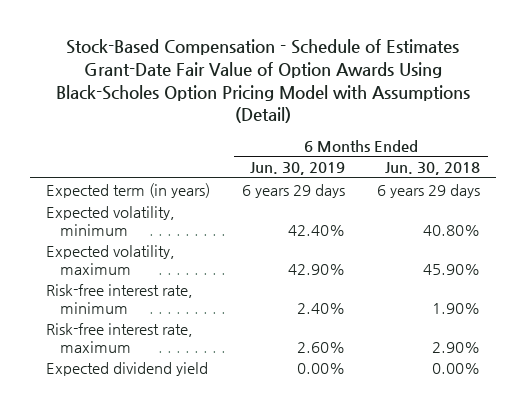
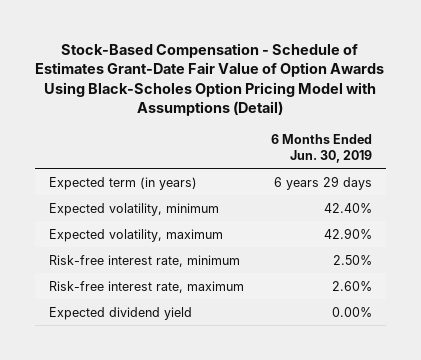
[384,162,480,176] Jun. 30, 2018 -> none
[296,302,345,314] 2.40% -> [333,254,373,265] 2.50%

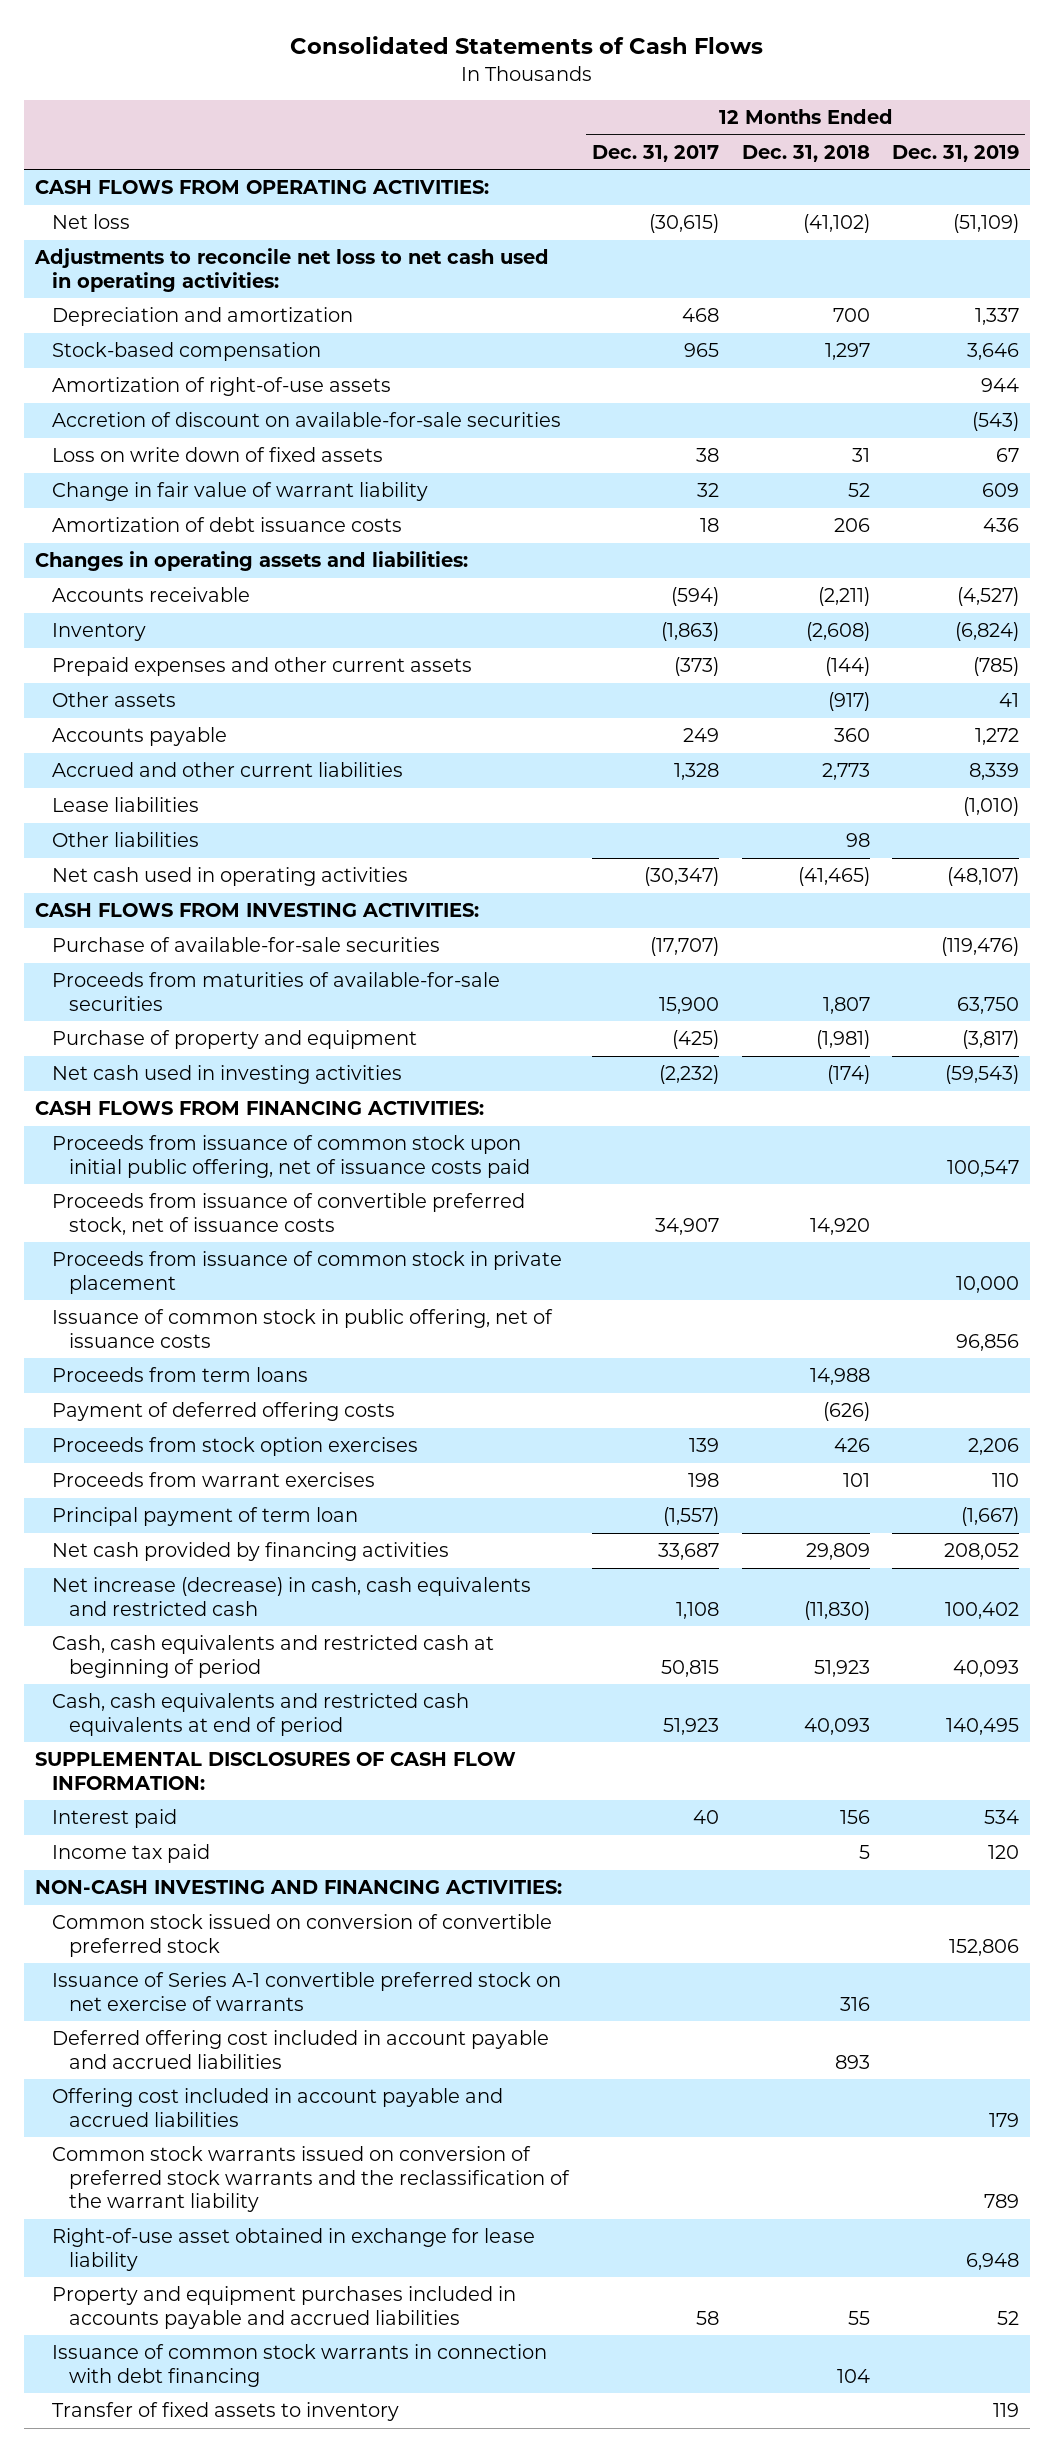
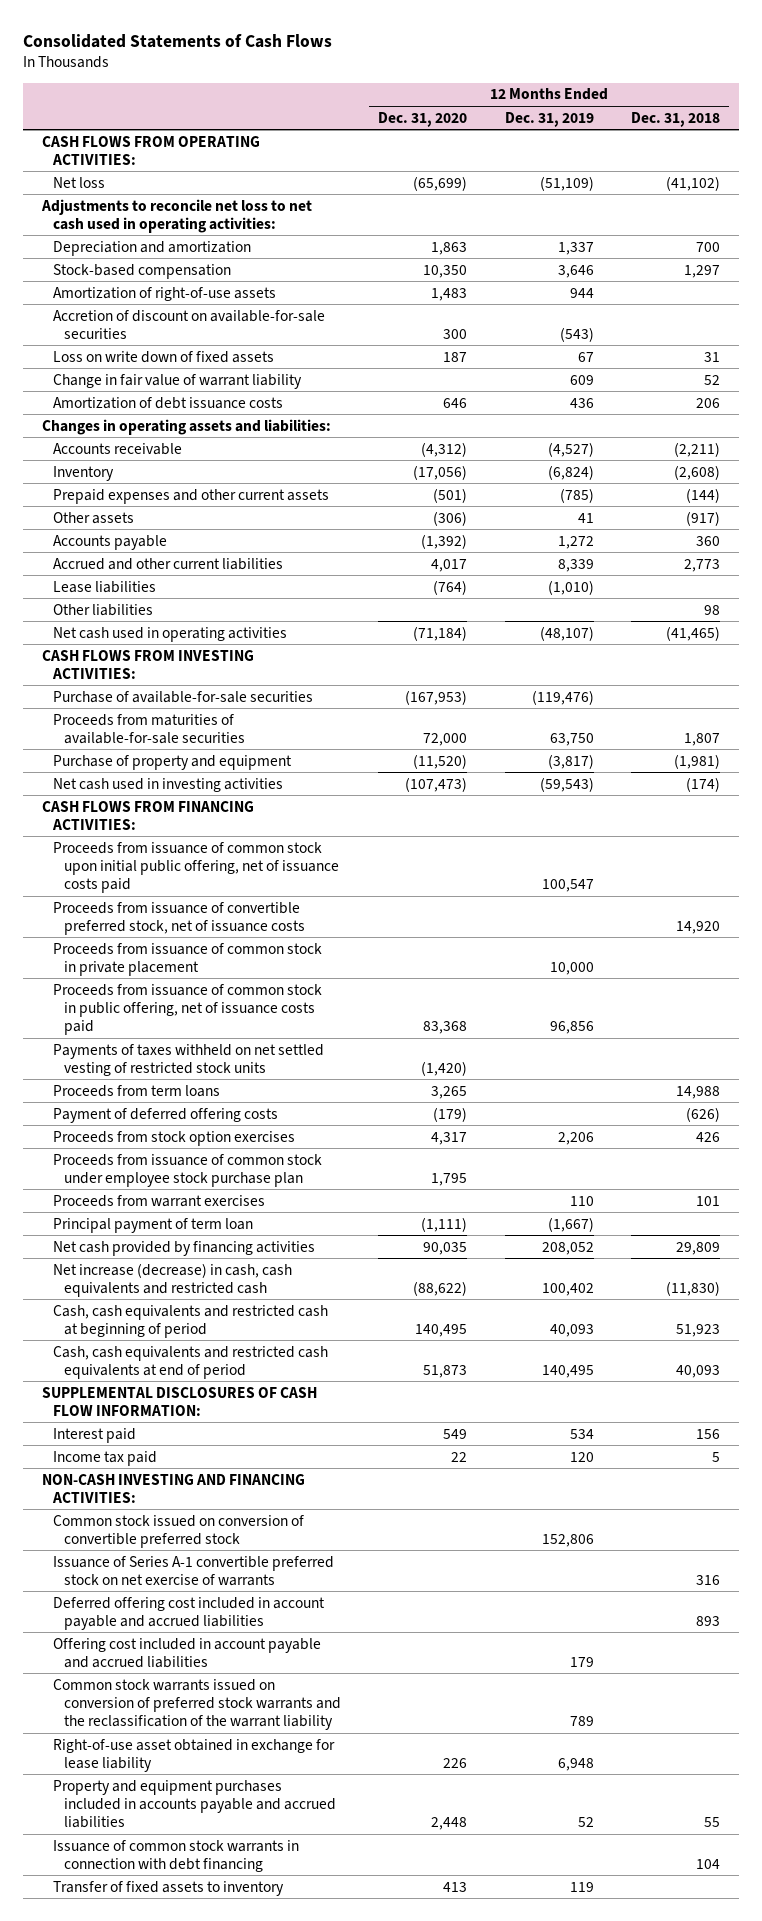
[591,144,719,162] Dec. 31, 2017 -> none
none -> [378,111,468,127] Dec. 31, 2020
[52,1309,554,1348] Issuance of common stock in public offering, net of issuance costs -> [52,983,322,1036] Proceeds from issuance of common stock in public offering, net of issuance costs paid
none -> [52,1043,324,1076] Payments of taxes withheld on net settled vesting of restricted stock units
none -> [52,1153,322,1187] Proceeds from issuance of common stock under employee stock purchase plan

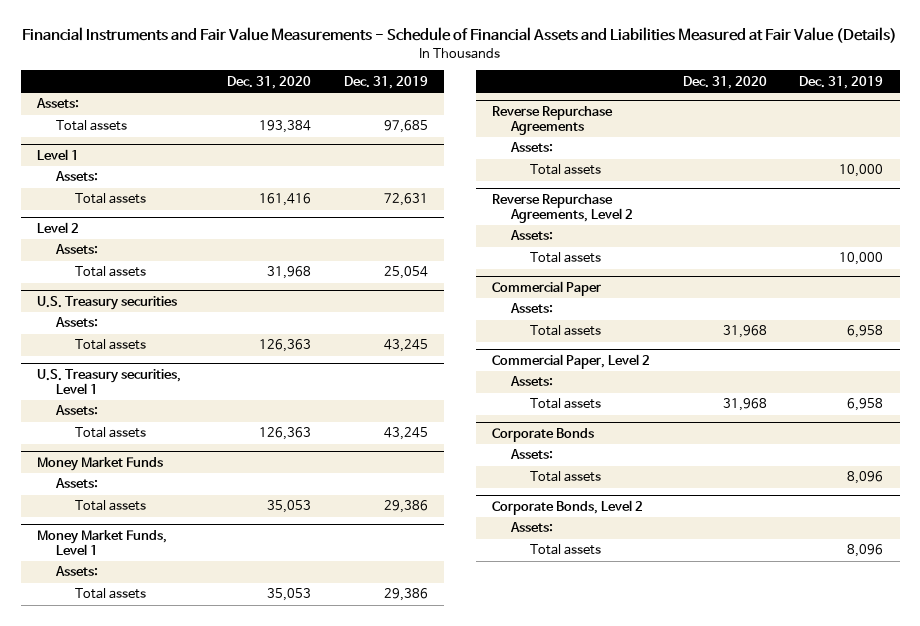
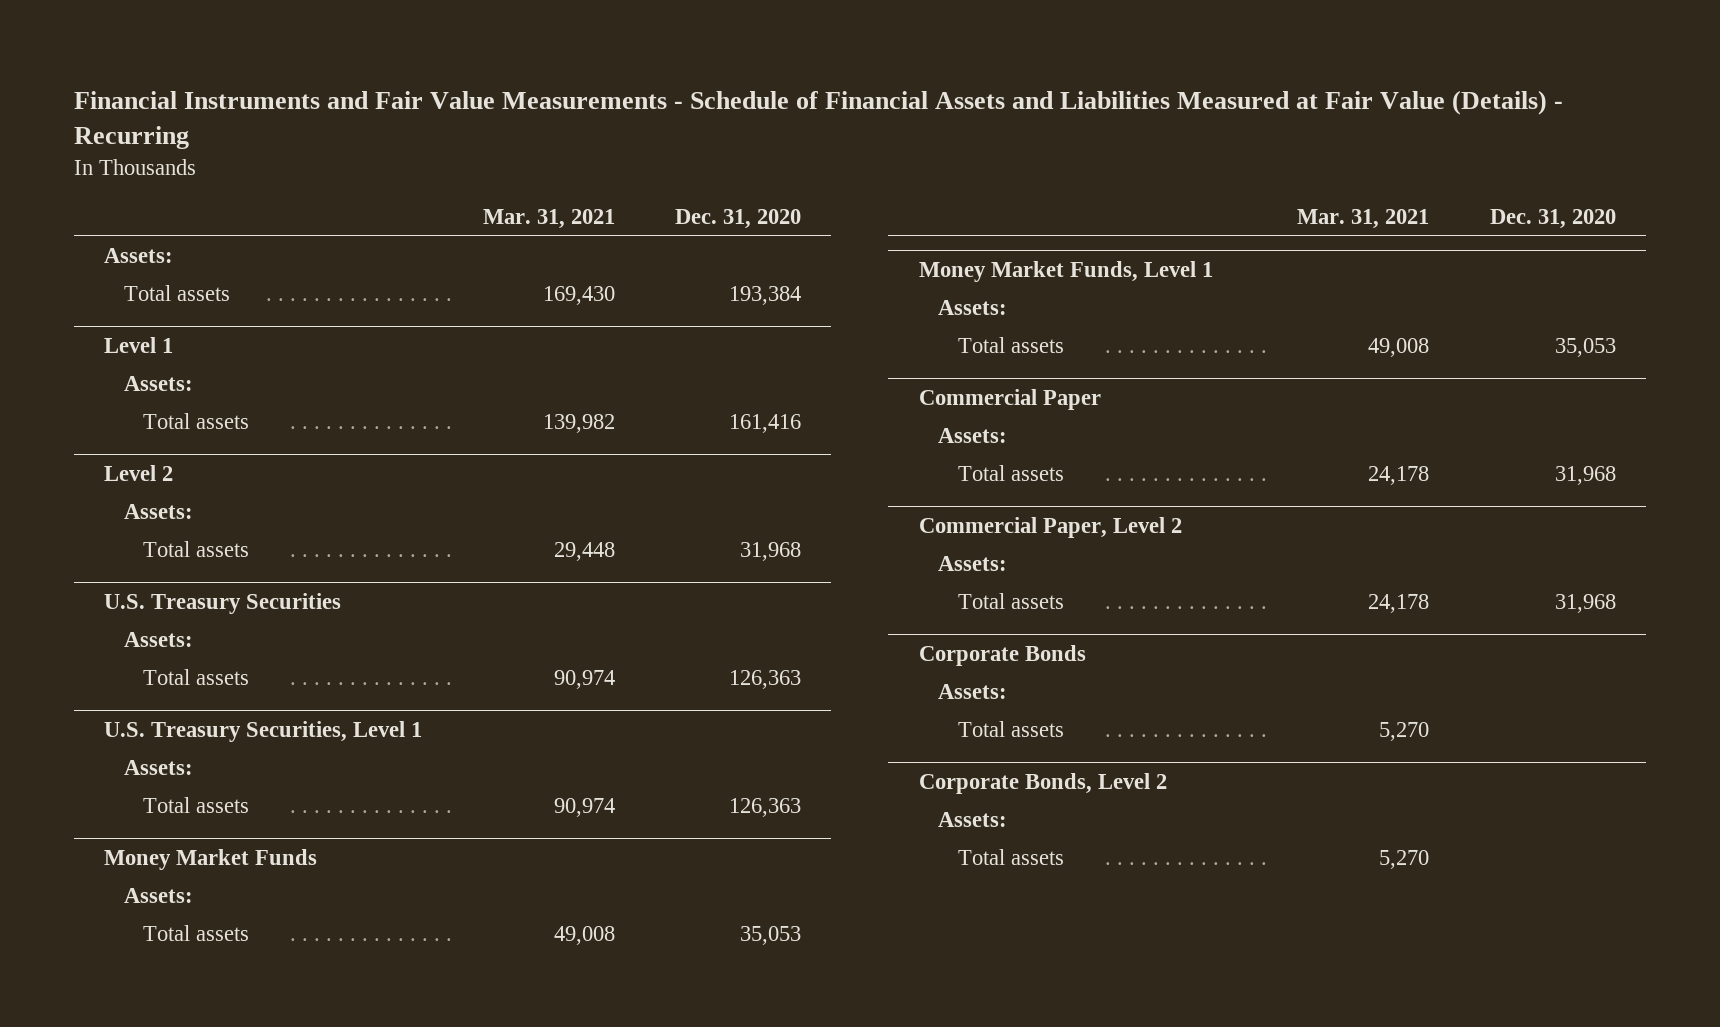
[22,27,898,44] Financial Instruments and Fair Value Measurements - Schedule of Financial Assets and Liabilities Measured at Fair Value (Details) -> [73,90,1563,150] Financial Instruments and Fair Value Measurements - Schedule of Financial Assets and Liabilities Measured at Fair Value (Details) - Recurring
[343,75,428,89] Dec. 31, 2019 -> none
none -> [482,209,615,230] Mar. 31, 2021
[36,295,177,310] U.S. Treasury securities -> [104,592,342,614] U.S. Treasury Securities
[36,368,181,394] U.S. Treasury securities, Level 1 -> [104,720,423,742] U.S. Treasury Securities, Level 1
[492,105,614,135] Reverse Repurchase Agreements -> none
[510,142,554,153] Assets: -> none
[530,164,602,176] Total assets -> none
[492,193,634,223] Reverse Repurchase Agreements, Level 2 -> none
[510,230,554,241] Assets: -> none
[530,252,602,264] Total assets -> none

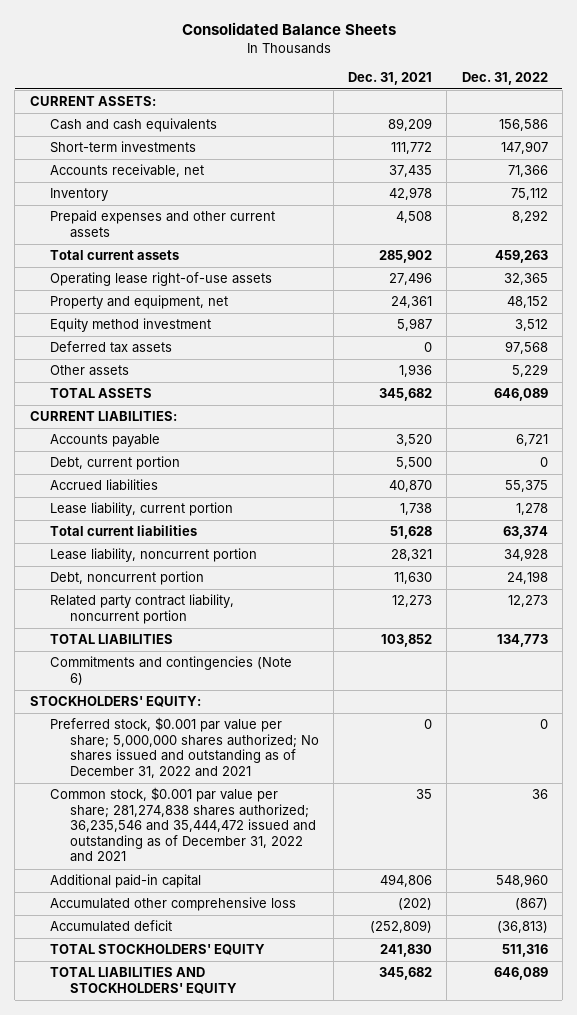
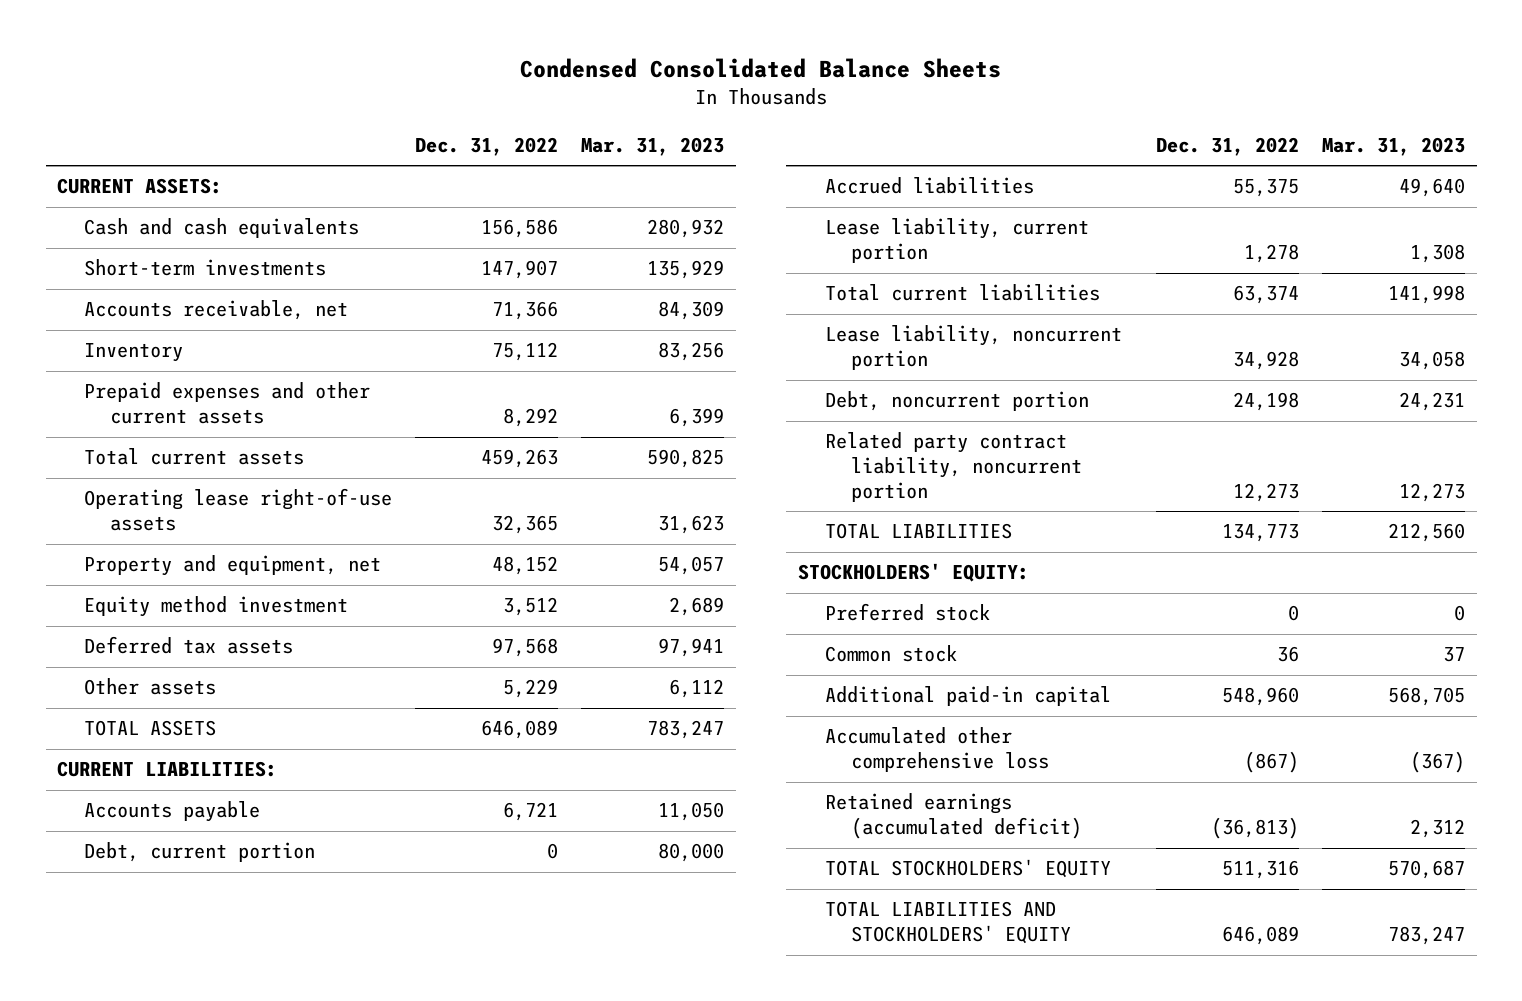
[181,21,396,35] Consolidated Balance Sheets -> [520,58,1002,79] Condensed Consolidated Balance Sheets
[348,71,433,85] Dec. 31, 2021 -> none
none -> [581,136,725,156] Mar. 31, 2023
[49,656,292,685] Commitments and contingencies (Note 6) -> none
[49,717,319,778] Preferred stock, $0.001 par value per share; 5,000,000 shares authorized; No shares issued and outstanding as of December 31, 2022 and 2021 -> [824,603,990,622] Preferred stock
[49,787,316,863] Common stock, $0.001 par value per share; 281,274,838 shares authorized; 36,235,546 and 35,444,472 issued and outstanding as of December 31, 2022 and 2021 -> [824,645,957,663] Common stock
[49,920,172,933] Accumulated deficit -> [824,793,1083,840] Retained earnings (accumulated deficit)

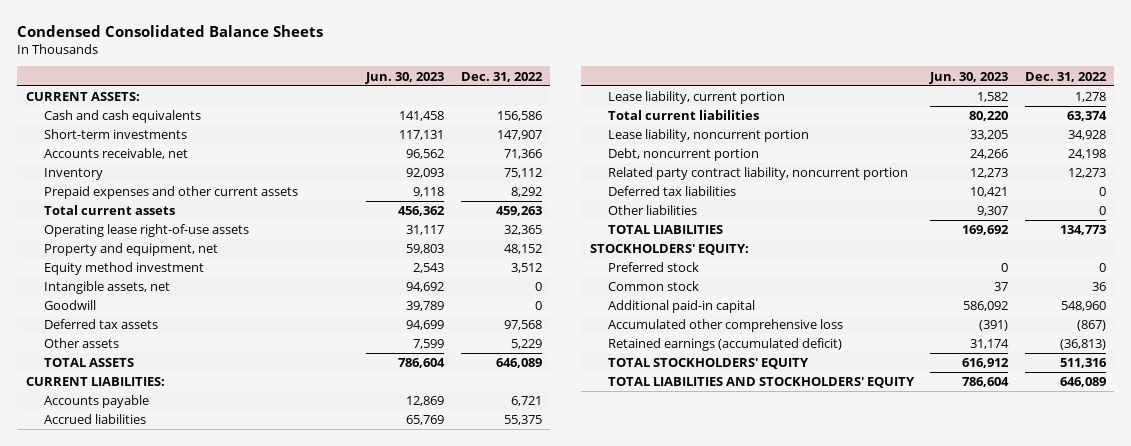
[581,136,725,156] Mar. 31, 2023 -> none
none -> [365,71,445,84] Jun. 30, 2023
none -> [43,281,170,295] Intangible assets, net
none -> [43,300,96,311] Goodwill
[83,842,315,863] Debt, current portion -> none
none -> [607,186,736,197] Deferred tax liabilities
none -> [607,205,697,216] Other liabilities

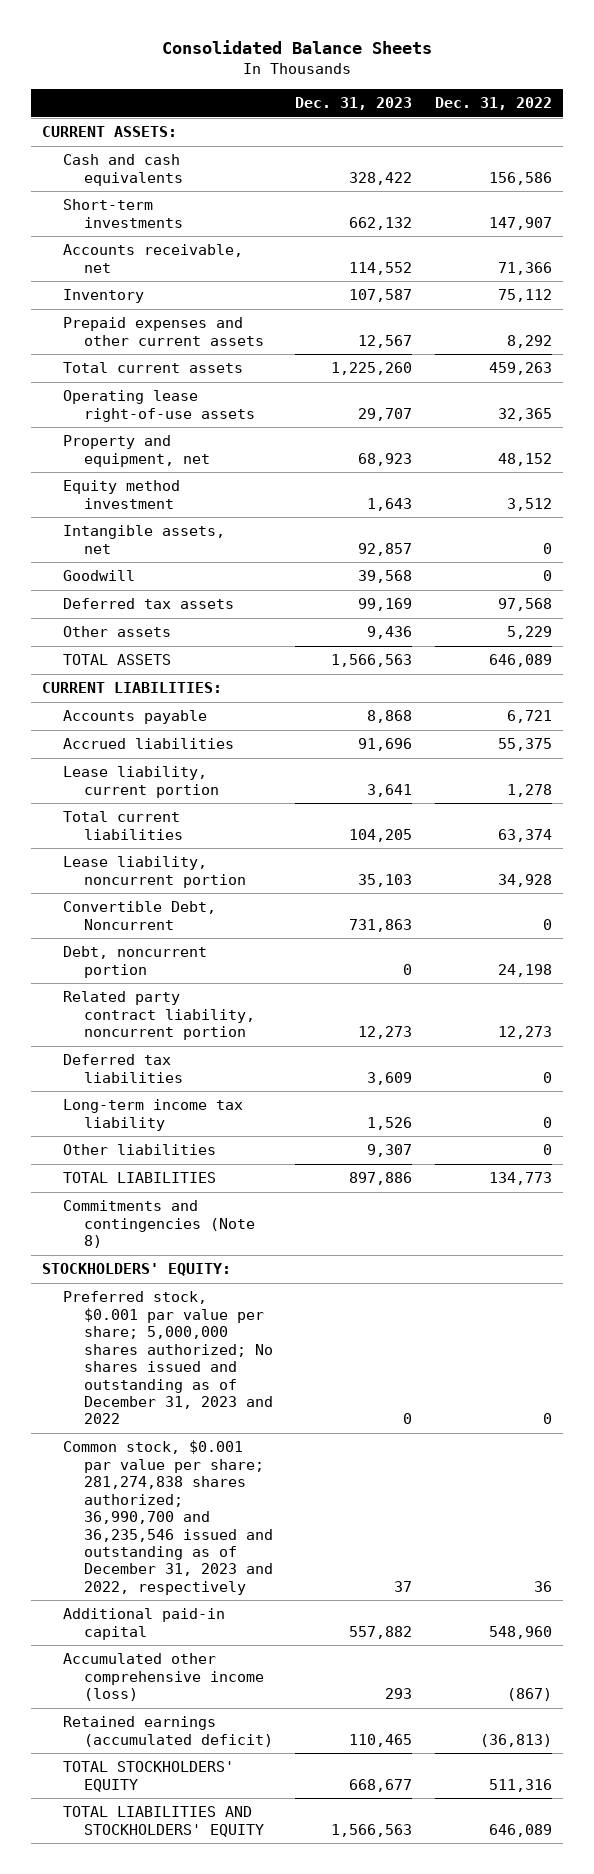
[17,24,324,37] Condensed Consolidated Balance Sheets -> [161,39,432,54] Consolidated Balance Sheets
[365,71,445,84] Jun. 30, 2023 -> none
none -> [295,96,413,110] Dec. 31, 2023
none -> [62,901,216,930] Convertible Debt, Noncurrent
none -> [62,1099,243,1131] Long-term income tax liability
none -> [62,1200,255,1249] Commitments and contingencies (Note 8)
[607,262,699,273] Preferred stock -> [62,1291,273,1425] Preferred stock, $0.001 par value per share; 5,000,000 shares authorized; No shares issued and outstanding as of December 31, 2023 and 2022
[607,281,699,292] Common stock -> [62,1440,273,1595] Common stock, $0.001 par value per share; 281,274,838 shares authorized; 36,990,700 and 36,235,546 issued and outstanding as of December 31, 2023 and 2022, respectively
[607,319,843,333] Accumulated other comprehensive loss -> [62,1653,264,1702] Accumulated other comprehensive income (loss)

